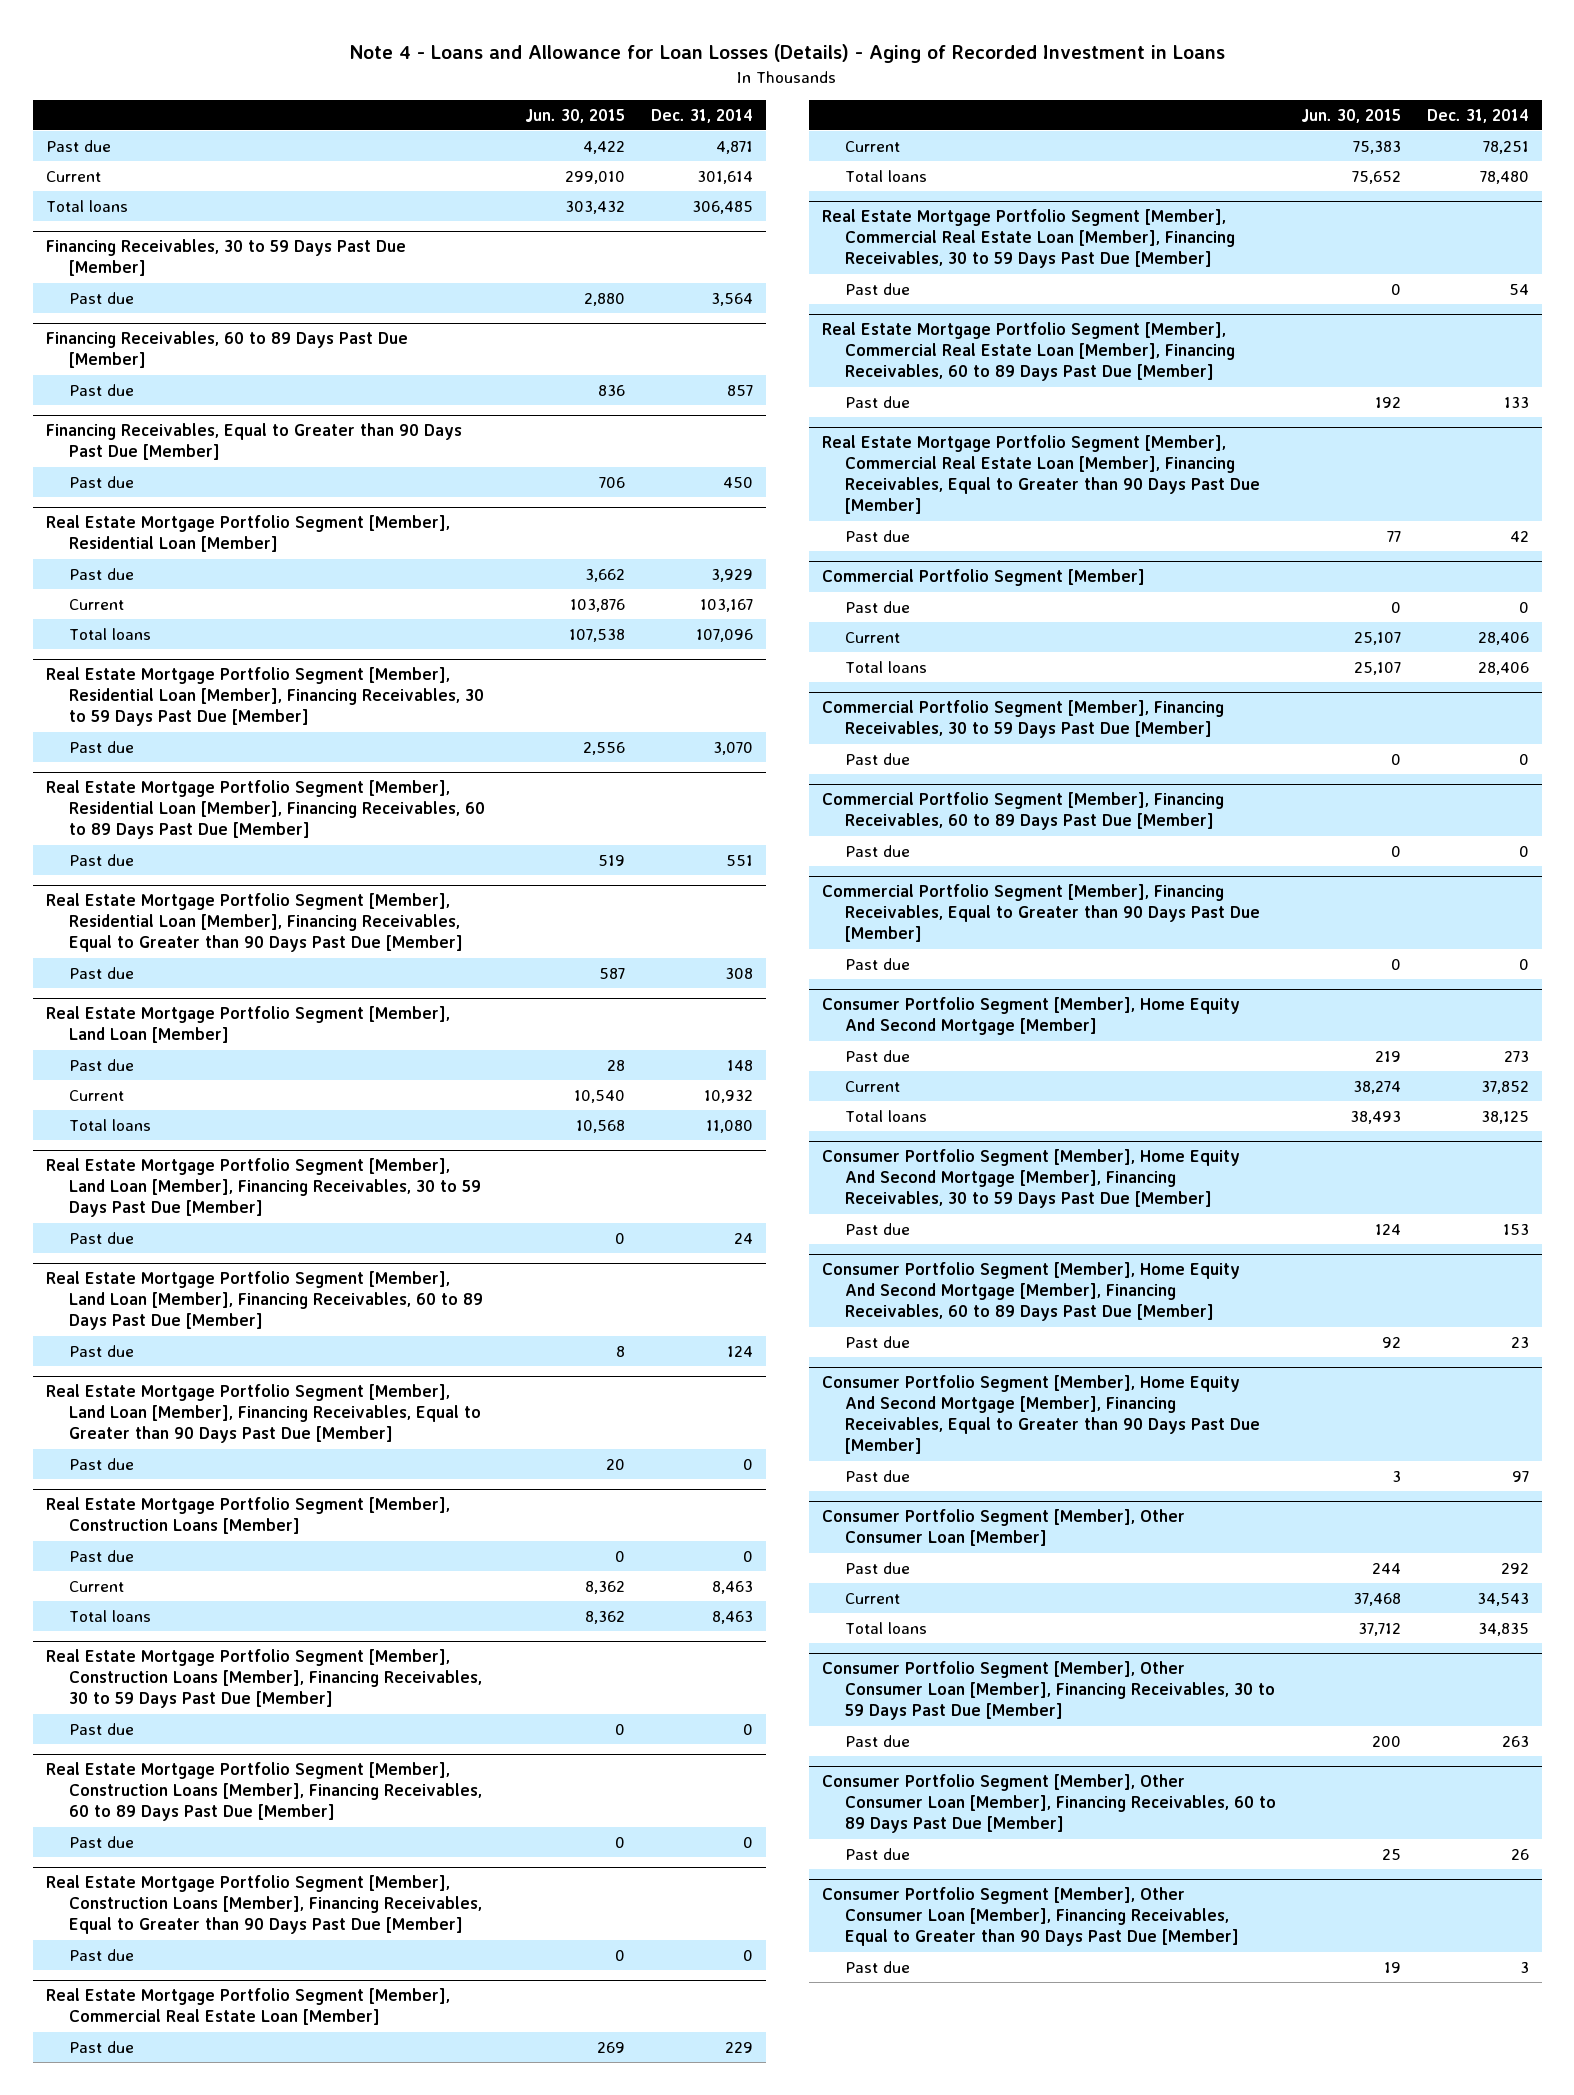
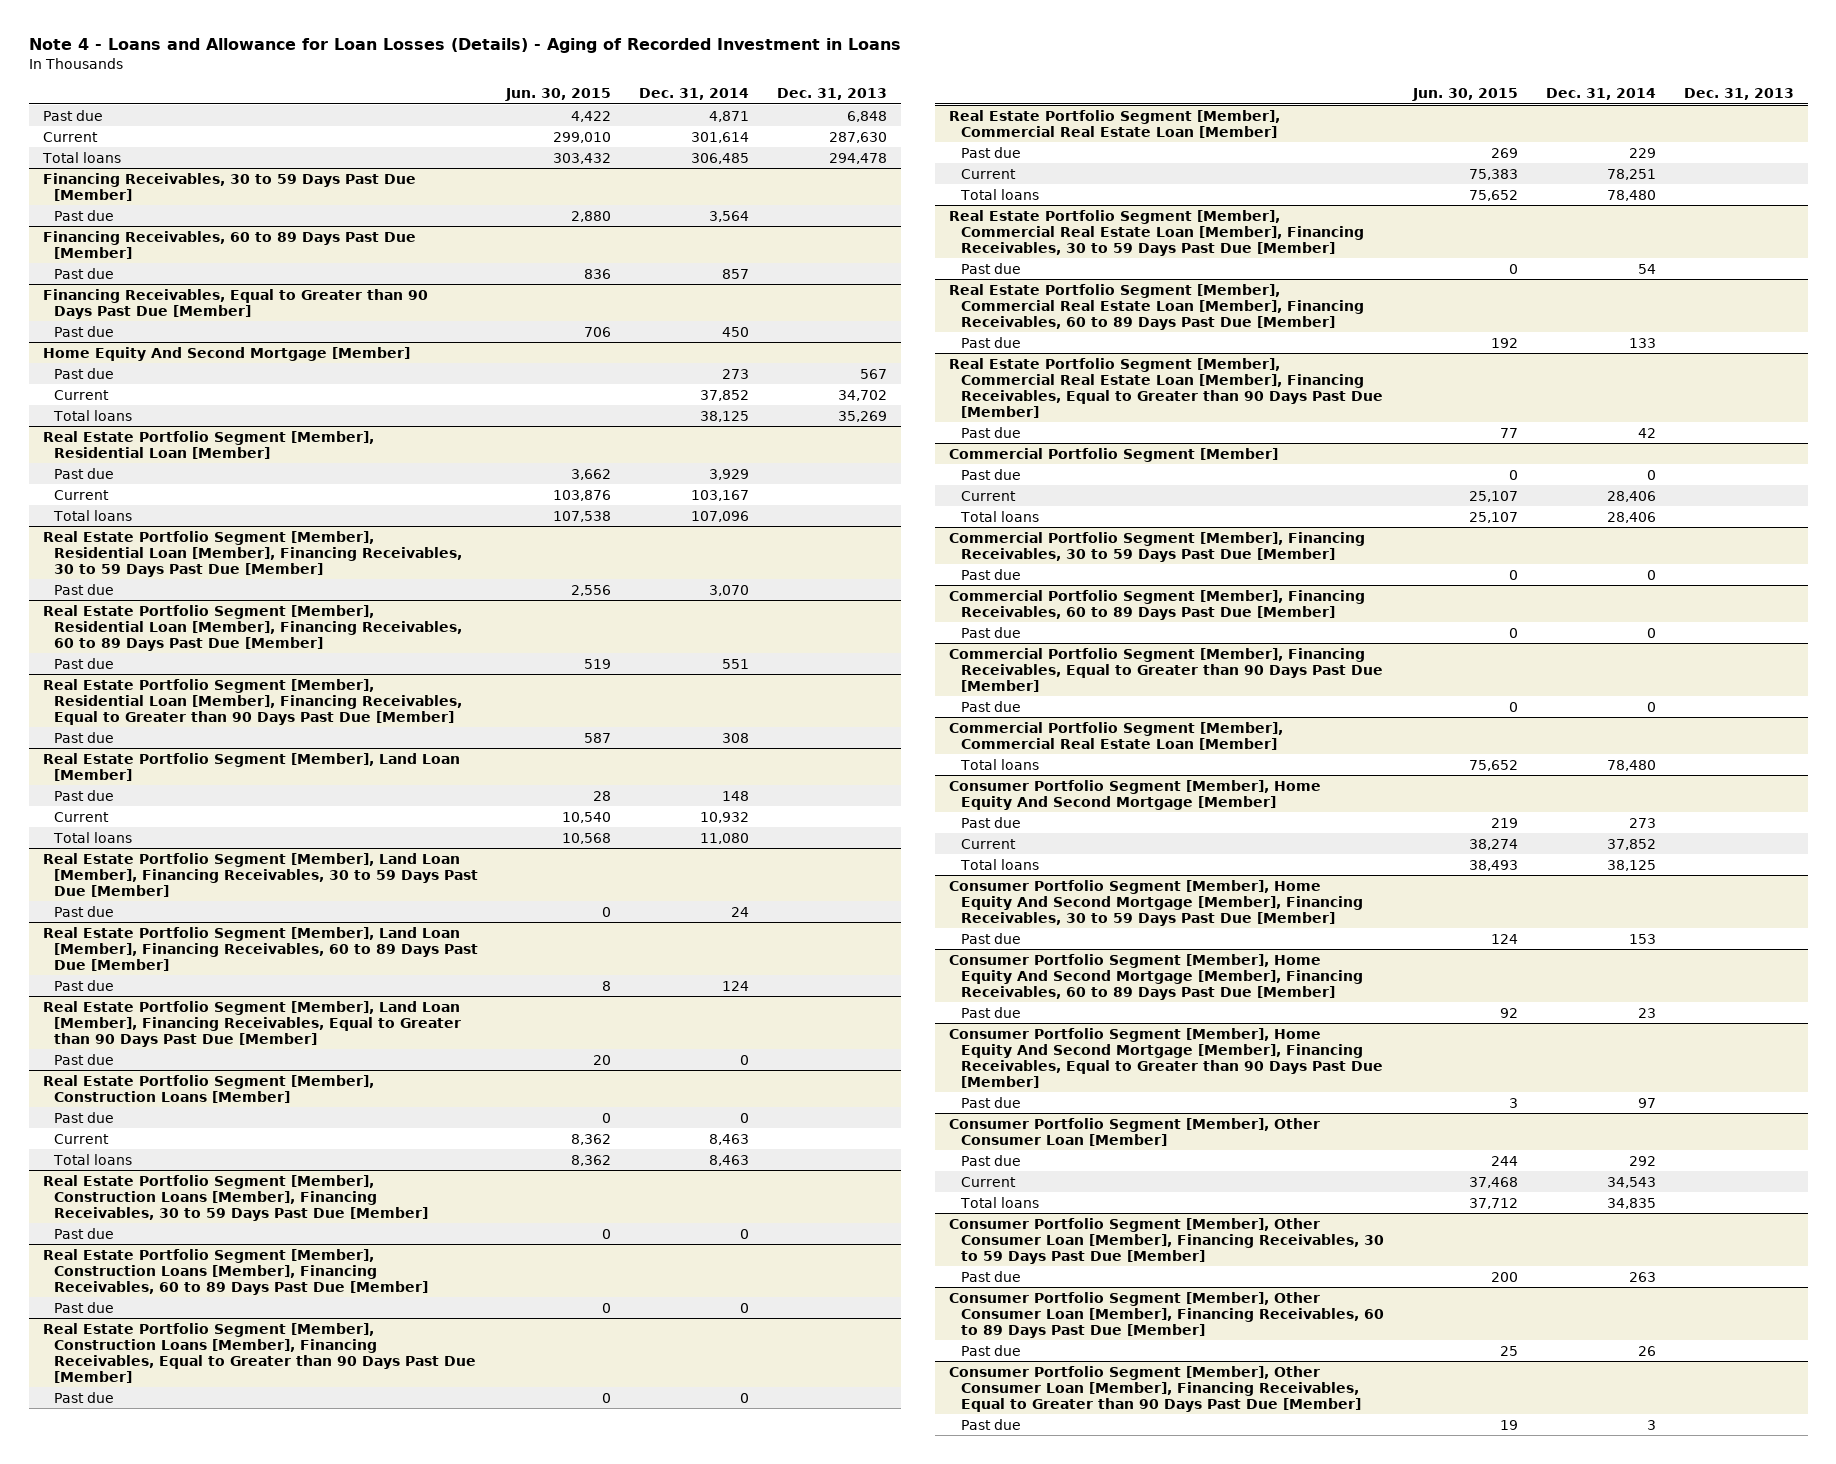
none -> [776,87,887,100] Dec. 31, 2013
none -> [42,346,410,361] Home Equity And Second Mortgage [Member]
none -> [53,367,114,379] Past due
none -> [53,389,109,400] Current
none -> [52,409,132,421] Total loans
[45,515,450,553] Real Estate Mortgage Portfolio Segment [Member], Residential Loan [Member] -> [42,430,374,459] Real Estate Portfolio Segment [Member], Residential Loan [Member]
[45,667,484,727] Real Estate Mortgage Portfolio Segment [Member], Residential Loan [Member], Financing Receivables, 30 to 59 Days Past Due [Member] -> [42,530,462,577] Real Estate Portfolio Segment [Member], Residential Loan [Member], Financing Receivables, 30 to 59 Days Past Due [Member]
[45,780,485,840] Real Estate Mortgage Portfolio Segment [Member], Residential Loan [Member], Financing Receivables, 60 to 89 Days Past Due [Member] -> [42,604,462,651] Real Estate Portfolio Segment [Member], Residential Loan [Member], Financing Receivables, 60 to 89 Days Past Due [Member]
[45,893,463,953] Real Estate Mortgage Portfolio Segment [Member], Residential Loan [Member], Financing Receivables, Equal to Greater than 90 Days Past Due [Member] -> [42,678,462,725] Real Estate Portfolio Segment [Member], Residential Loan [Member], Financing Receivables, Equal to Greater than 90 Days Past Due [Member]
[45,1006,450,1044] Real Estate Mortgage Portfolio Segment [Member], Land Loan [Member] -> [42,752,460,781] Real Estate Portfolio Segment [Member], Land Loan [Member]
[45,1158,481,1218] Real Estate Mortgage Portfolio Segment [Member], Land Loan [Member], Financing Receivables, 30 to 59 Days Past Due [Member] -> [42,852,478,897] Real Estate Portfolio Segment [Member], Land Loan [Member], Financing Receivables, 30 to 59 Days Past Due [Member]
[45,1271,483,1331] Real Estate Mortgage Portfolio Segment [Member], Land Loan [Member], Financing Receivables, 60 to 89 Days Past Due [Member] -> [42,926,478,971] Real Estate Portfolio Segment [Member], Land Loan [Member], Financing Receivables, 60 to 89 Days Past Due [Member]
[45,1384,481,1444] Real Estate Mortgage Portfolio Segment [Member], Land Loan [Member], Financing Receivables, Equal to Greater than 90 Days Past Due [Member] -> [42,1000,461,1047] Real Estate Portfolio Segment [Member], Land Loan [Member], Financing Receivables, Equal to Greater than 90 Days Past Due [Member]
[45,1497,450,1535] Real Estate Mortgage Portfolio Segment [Member], Construction Loans [Member] -> [42,1074,374,1103] Real Estate Portfolio Segment [Member], Construction Loans [Member]
[45,1649,482,1709] Real Estate Mortgage Portfolio Segment [Member], Construction Loans [Member], Financing Receivables, 30 to 59 Days Past Due [Member] -> [42,1174,428,1221] Real Estate Portfolio Segment [Member], Construction Loans [Member], Financing Receivables, 30 to 59 Days Past Due [Member]
[45,1762,482,1822] Real Estate Mortgage Portfolio Segment [Member], Construction Loans [Member], Financing Receivables, 60 to 89 Days Past Due [Member] -> [42,1248,428,1295] Real Estate Portfolio Segment [Member], Construction Loans [Member], Financing Receivables, 60 to 89 Days Past Due [Member]
[45,1875,482,1935] Real Estate Mortgage Portfolio Segment [Member], Construction Loans [Member], Financing Receivables, Equal to Greater than 90 Days Past Due [Member] -> [42,1322,476,1383] Real Estate Portfolio Segment [Member], Construction Loans [Member], Financing Receivables, Equal to Greater than 90 Days Past Due [Member]
[45,1988,450,2026] Real Estate Mortgage Portfolio Segment [Member], Commercial Real Estate Loan [Member] -> [949,109,1281,138] Real Estate Portfolio Segment [Member], Commercial Real Estate Loan [Member]
[821,209,1235,269] Real Estate Mortgage Portfolio Segment [Member], Commercial Real Estate Loan [Member], Financing Receivables, 30 to 59 Days Past Due [Member] -> [949,209,1364,256] Real Estate Portfolio Segment [Member], Commercial Real Estate Loan [Member], Financing Receivables, 30 to 59 Days Past Due [Member]
[821,322,1235,382] Real Estate Mortgage Portfolio Segment [Member], Commercial Real Estate Loan [Member], Financing Receivables, 60 to 89 Days Past Due [Member] -> [949,283,1364,330] Real Estate Portfolio Segment [Member], Commercial Real Estate Loan [Member], Financing Receivables, 60 to 89 Days Past Due [Member]
[821,435,1260,515] Real Estate Mortgage Portfolio Segment [Member], Commercial Real Estate Loan [Member], Financing Receivables, Equal to Greater than 90 Days Past Due [Member] -> [949,357,1383,418] Real Estate Portfolio Segment [Member], Commercial Real Estate Loan [Member], Financing Receivables, Equal to Greater than 90 Days Past Due [Member]
none -> [949,721,1284,750] Commercial Portfolio Segment [Member], Commercial Real Estate Loan [Member]
none -> [959,758,1039,770] Total loans

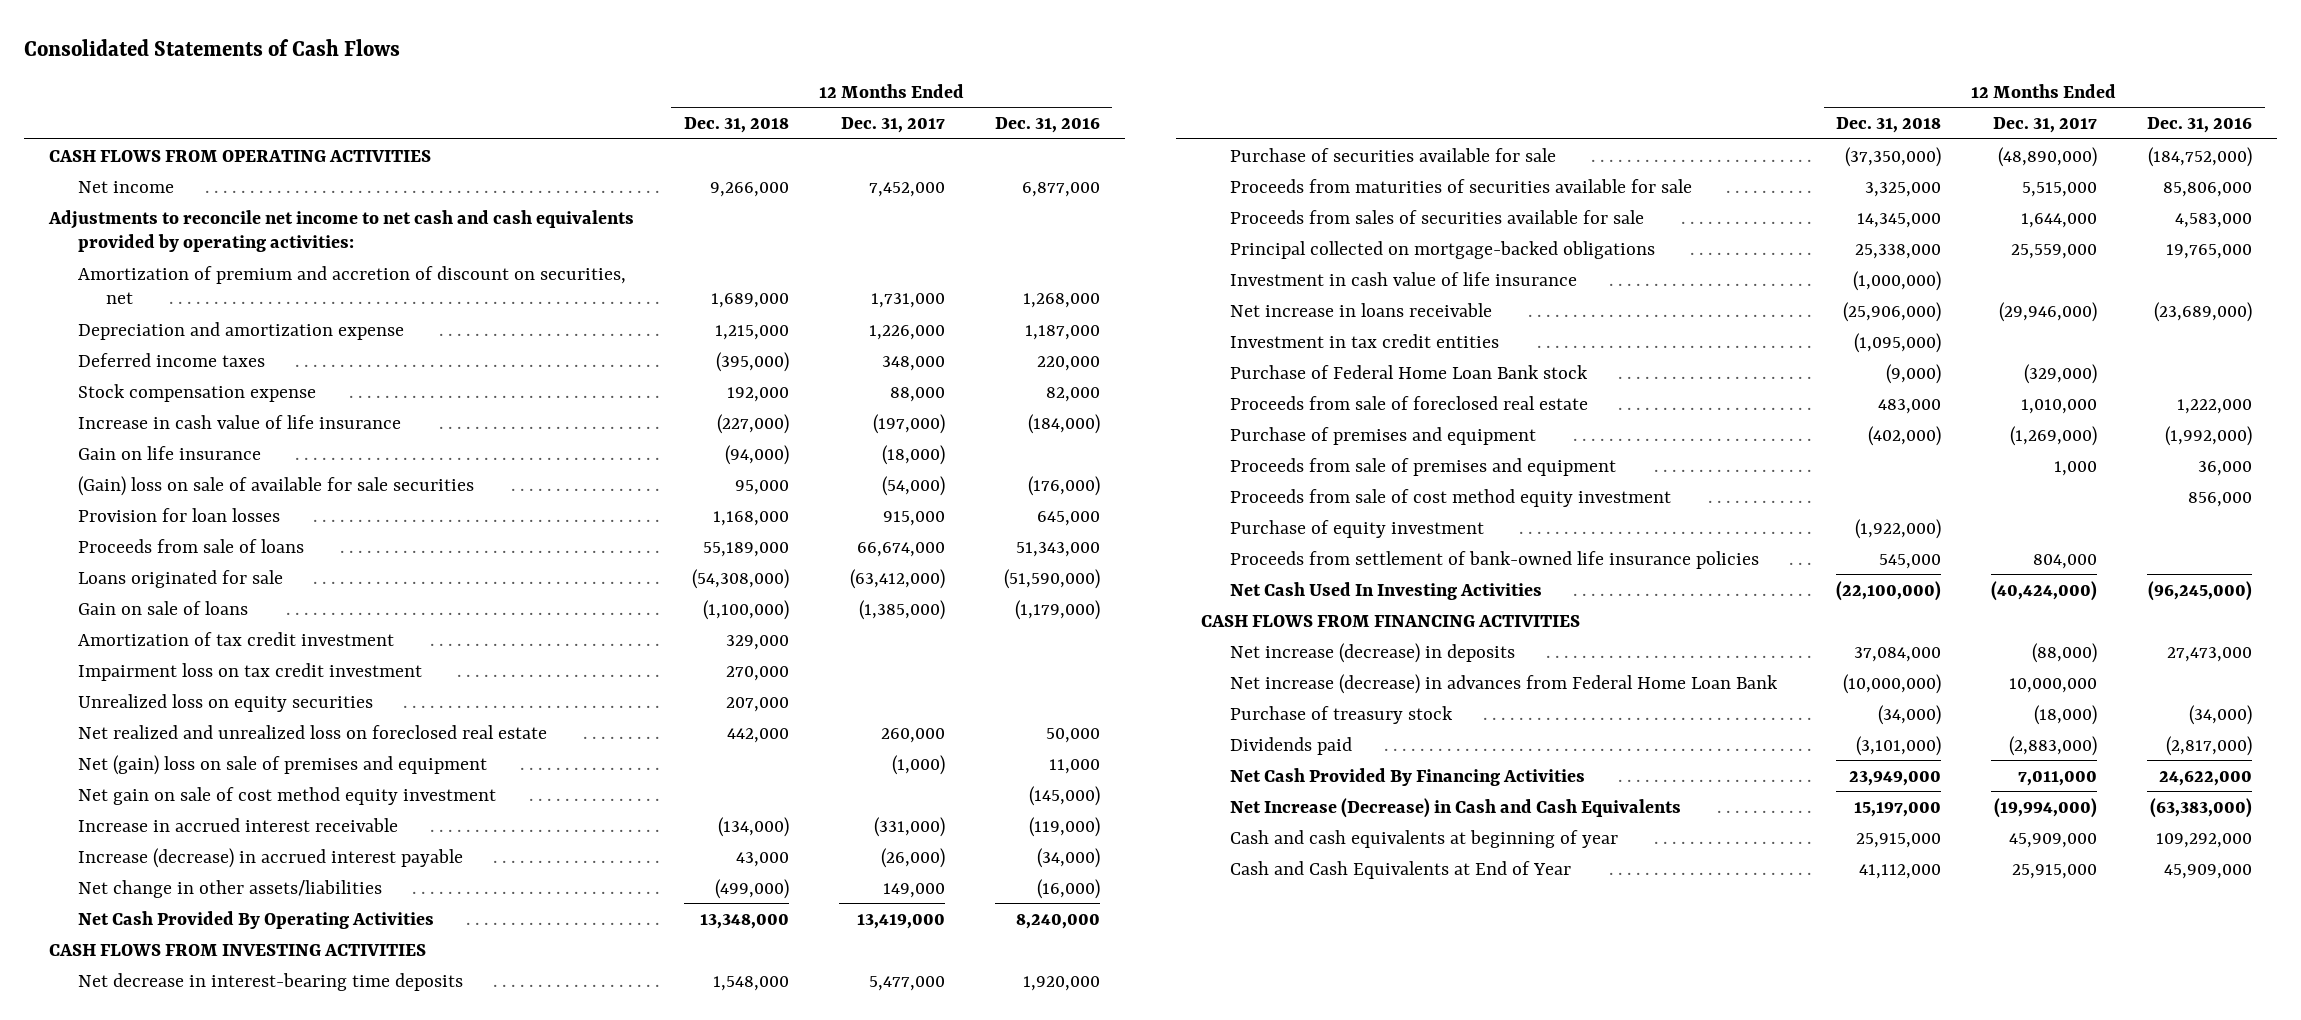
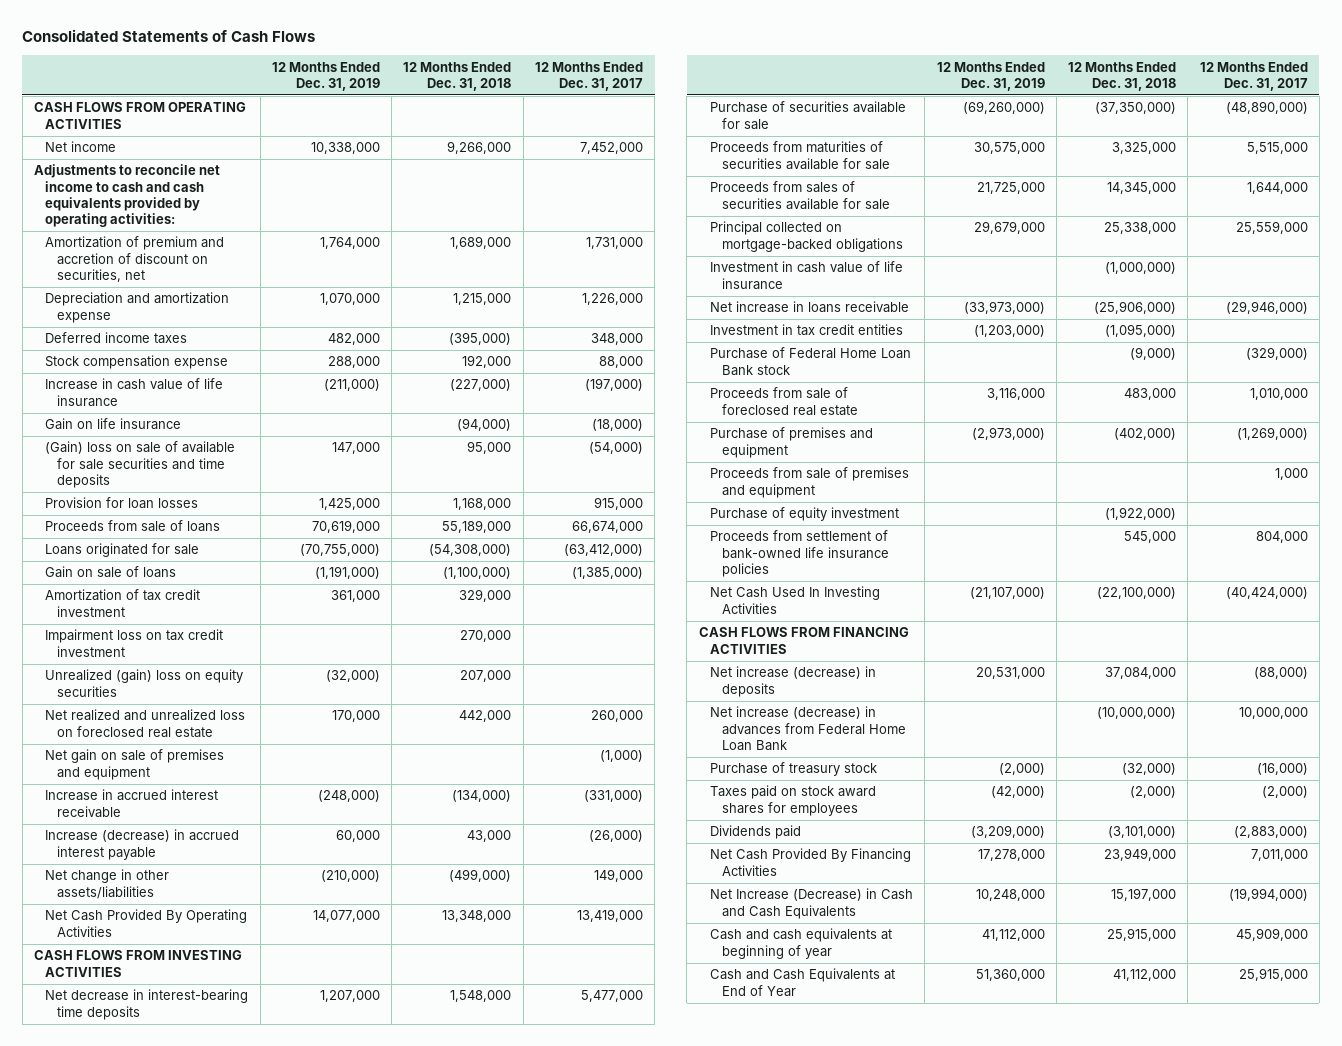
[994,117,1100,134] Dec. 31, 2016 -> none
none -> [271,61,380,91] 12 Months Ended Dec. 31, 2019
[47,209,634,253] Adjustments to reconcile net income to net cash and cash equivalents provided by operating activities: -> [34,164,221,228] Adjustments to reconcile net income to cash and cash equivalents provided by operating activities:
[77,475,474,496] (Gain) loss on sale of available for sale securities -> [45,441,236,488] (Gain) loss on sale of available for sale securities and time deposits
[77,693,373,712] Unrealized loss on equity securities -> [45,669,244,697] Unrealized (gain) loss on equity securities
[77,786,496,805] Net gain on sale of cost method equity investment -> none
[77,754,487,775] Net (gain) loss on sale of premises and equipment -> [45,749,225,780] Net gain on sale of premises and equipment
[1229,488,1671,507] Proceeds from sale of cost method equity investment -> none
[1878,704,1942,725] (34,000) -> [1122,763,1177,776] (32,000)
[2034,704,2098,725] (18,000) -> [1256,763,1308,776] (16,000)
none -> [710,785,877,816] Taxes paid on stock award shares for employees

